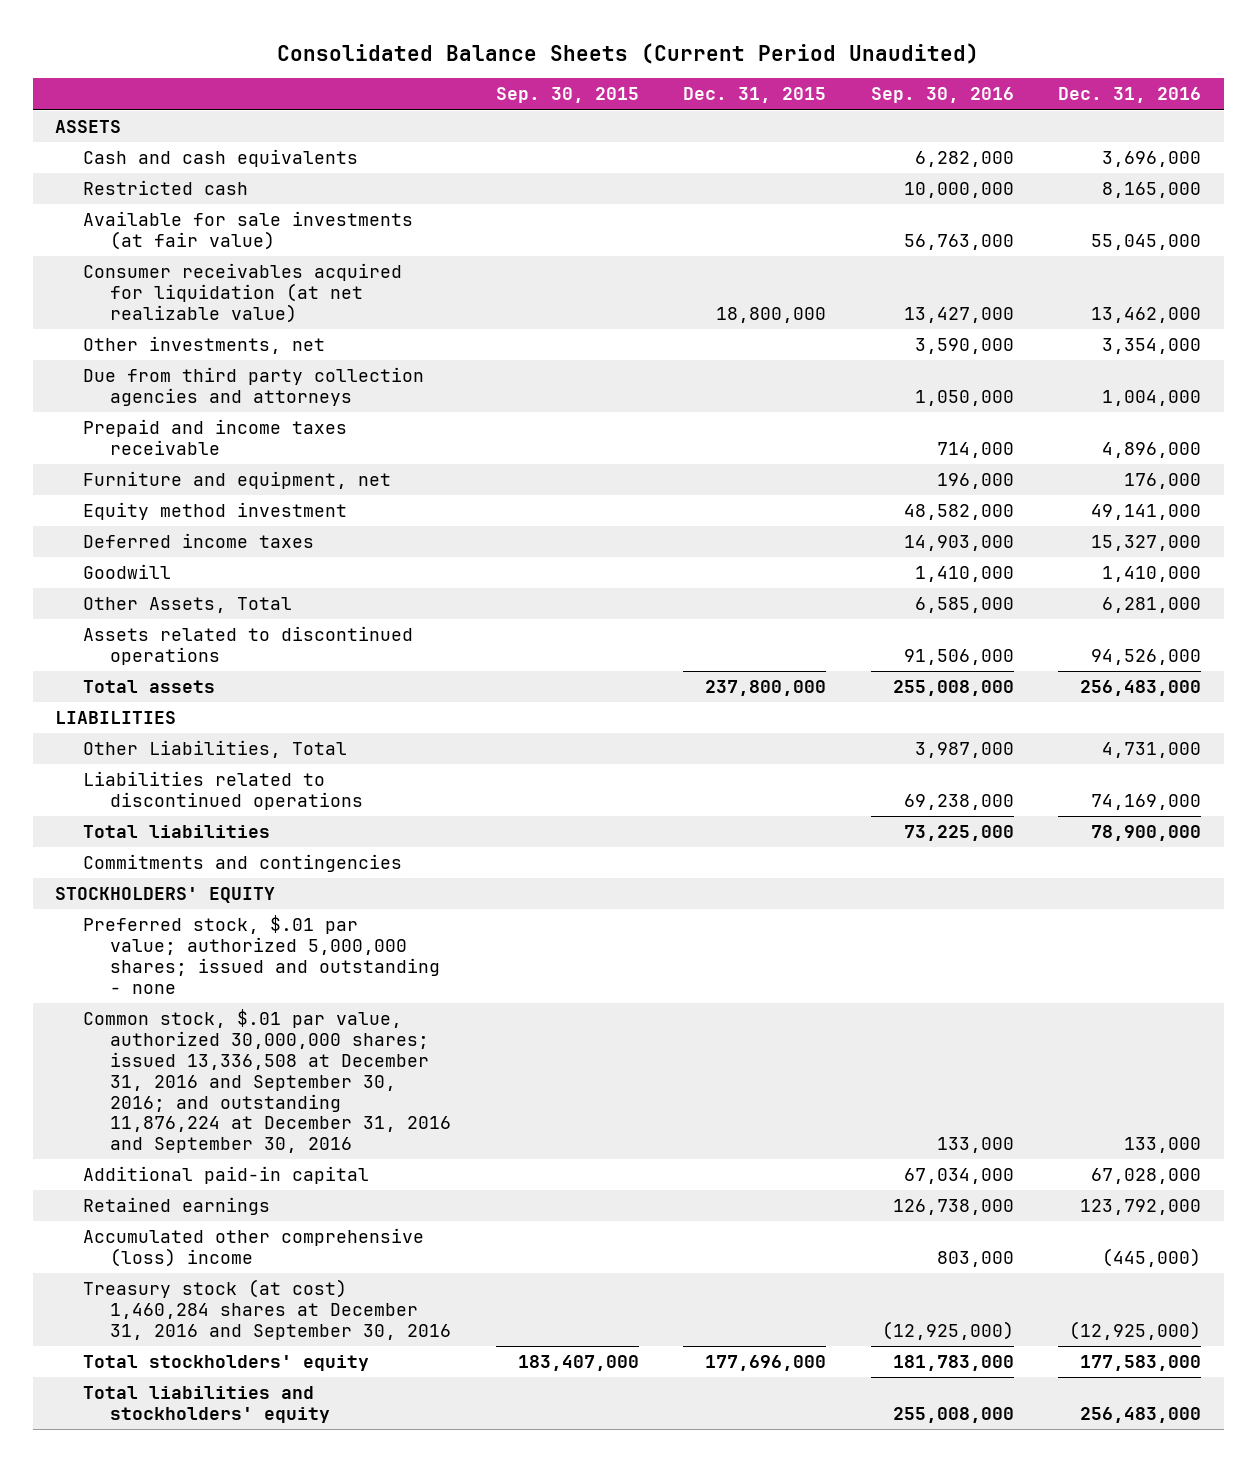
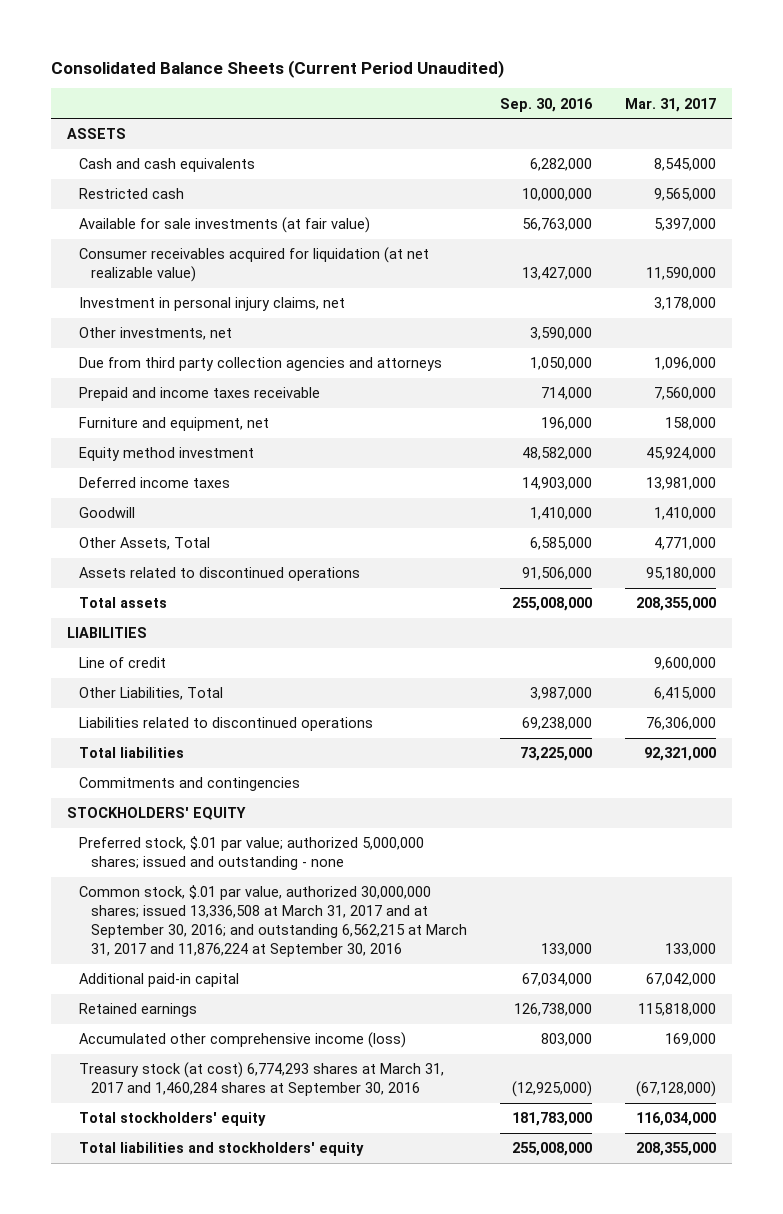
[495,87,639,104] Sep. 30, 2015 -> none
[683,87,827,104] Dec. 31, 2015 -> none
[1058,87,1202,104] Dec. 31, 2016 -> none
none -> [624,97,716,112] Mar. 31, 2017
none -> [79,297,346,312] Investment in personal injury claims, net
none -> [79,657,167,669] Line of credit
[82,1009,452,1154] Common stock, $.01 par value, authorized 30,000,000 shares; issued 13,336,508 at December 31, 2016 and September 30, 2016; and outstanding 11,876,224 at December 31, 2016 and September 30, 2016 -> [79,885,467,958] Common stock, $.01 par value, authorized 30,000,000 shares; issued 13,336,508 at March 31, 2017 and at September 30, 2016; and outstanding 6,562,215 at March 31, 2017 and 11,876,224 at September 30, 2016
[82,1228,424,1267] Accumulated other comprehensive (loss) income -> [79,1032,407,1049] Accumulated other comprehensive income (loss)
[82,1279,452,1340] Treasury stock (at cost) 1,460,284 shares at December 31, 2016 and September 30, 2016 -> [79,1062,445,1097] Treasury stock (at cost) 6,774,293 shares at March 31, 2017 and 1,460,284 shares at September 30, 2016

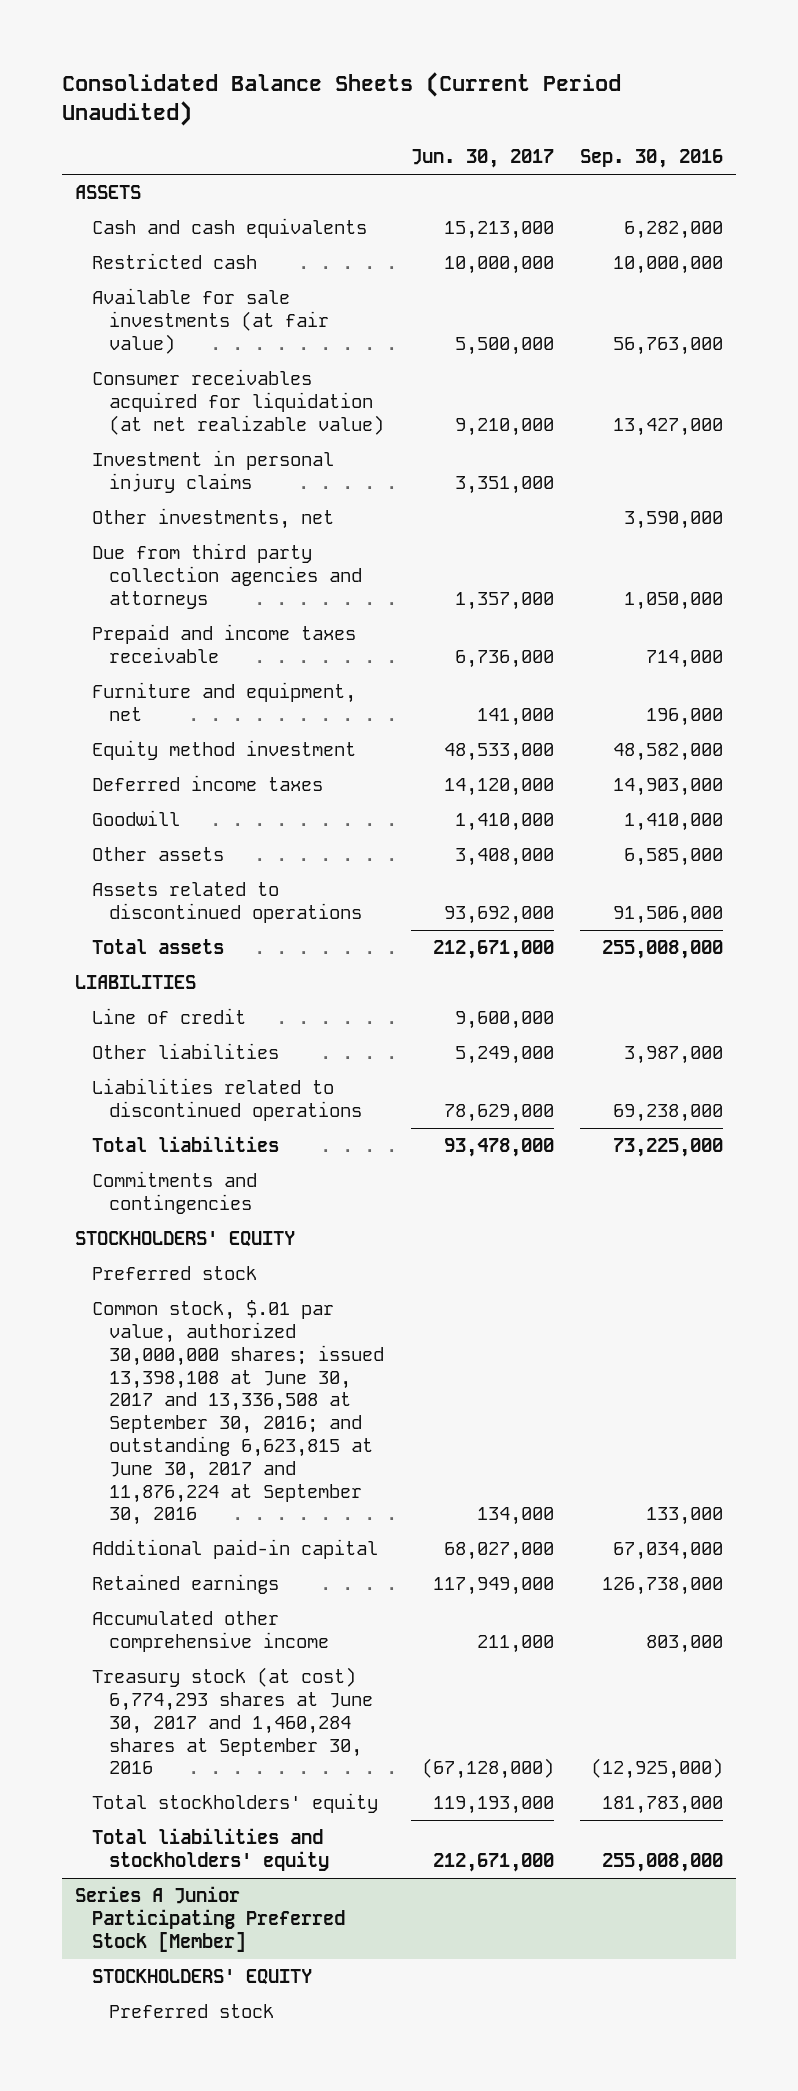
[624,97,716,112] Mar. 31, 2017 -> none
none -> [410,149,554,169] Jun. 30, 2017
[79,297,346,312] Investment in personal injury claims, net -> [92,450,335,493] Investment in personal injury claims
[79,537,211,551] Other Assets, Total -> [92,847,225,862] Other assets
[79,687,224,701] Other Liabilities, Total -> [92,1043,280,1060] Other liabilities
[79,836,425,871] Preferred stock, $.01 par value; authorized 5,000,000 shares; issued and outstanding - none -> [92,1266,258,1281] Preferred stock
[79,885,467,958] Common stock, $.01 par value, authorized 30,000,000 shares; issued 13,336,508 at March 31, 2017 and at September 30, 2016; and outstanding 6,562,215 at March 31, 2017 and 11,876,224 at September 30, 2016 -> [92,1300,385,1526] Common stock, $.01 par value, authorized 30,000,000 shares; issued 13,398,108 at June 30, 2017 and 13,336,508 at September 30, 2016; and outstanding 6,623,815 at June 30, 2017 and 11,876,224 at September 30, 2016
[79,1032,407,1049] Accumulated other comprehensive income (loss) -> [92,1611,330,1652] Accumulated other comprehensive income
[79,1062,445,1097] Treasury stock (at cost) 6,774,293 shares at March 31, 2017 and 1,460,284 shares at September 30, 2016 -> [92,1667,374,1775] Treasury stock (at cost) 6,774,293 shares at June 30, 2017 and 1,460,284 shares at September 30, 2016
none -> [74,1886,346,1952] Series A Junior Participating Preferred Stock [Member]
none -> [92,1969,313,1985] STOCKHOLDERS' EQUITY
none -> [109,2004,275,2019] Preferred stock

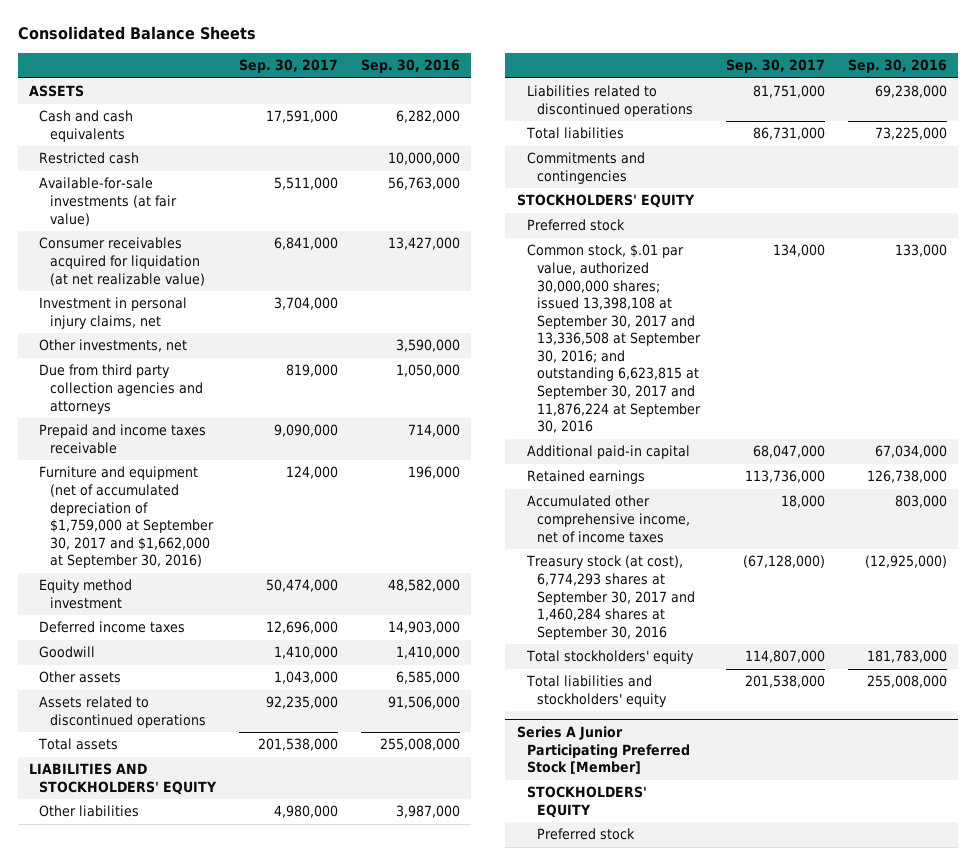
[61,71,621,127] Consolidated Balance Sheets (Current Period Unaudited) -> [17,26,256,41] Consolidated Balance Sheets
[410,149,554,169] Jun. 30, 2017 -> none
none -> [239,59,339,74] Sep. 30, 2017
[92,288,330,354] Available for sale investments (at fair value) -> [39,177,177,226] Available-for-sale investments (at fair value)
[92,450,335,493] Investment in personal injury claims -> [39,297,188,329] Investment in personal injury claims, net
[92,682,357,721] Furniture and equipment, net -> [39,466,214,569] Furniture and equipment (net of accumulated depreciation of $1,759,000 at September 30, 2017 and $1,662,000 at September 30, 2016)
[74,975,196,990] LIABILITIES -> none
[92,1008,247,1025] Line of credit -> none
none -> [29,763,218,795] LIABILITIES AND STOCKHOLDERS' EQUITY
[92,1300,385,1526] Common stock, $.01 par value, authorized 30,000,000 shares; issued 13,398,108 at June 30, 2017 and 13,336,508 at September 30, 2016; and outstanding 6,623,815 at June 30, 2017 and 11,876,224 at September 30, 2016 -> [526,244,701,434] Common stock, $.01 par value, authorized 30,000,000 shares; issued 13,398,108 at September 30, 2017 and 13,336,508 at September 30, 2016; and outstanding 6,623,815 at September 30, 2017 and 11,876,224 at September 30, 2016
[92,1611,330,1652] Accumulated other comprehensive income -> [526,495,690,543] Accumulated other comprehensive income, net of income taxes
[92,1667,374,1775] Treasury stock (at cost) 6,774,293 shares at June 30, 2017 and 1,460,284 shares at September 30, 2016 -> [525,555,695,640] Treasury stock (at cost), 6,774,293 shares at September 30, 2017 and 1,460,284 shares at September 30, 2016

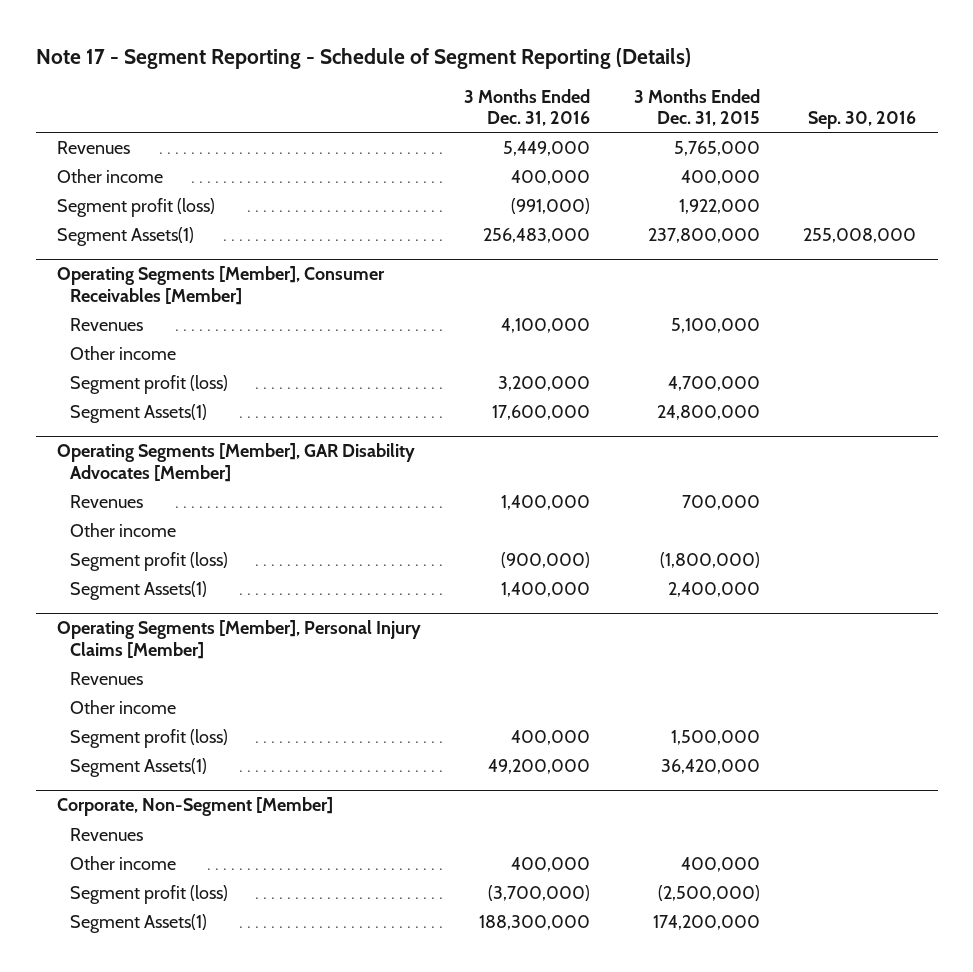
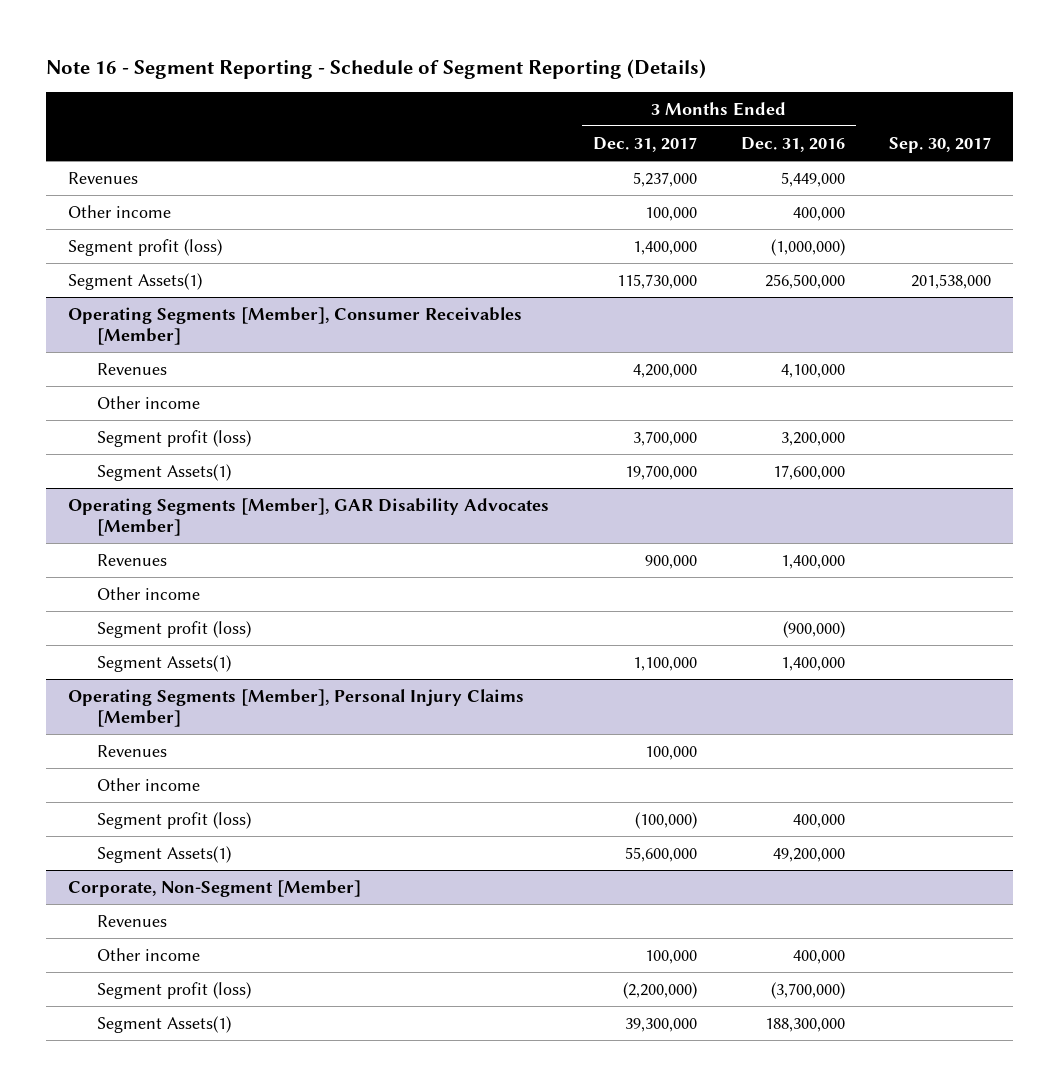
[35,47,691,69] Note 17 - Segment Reporting - Schedule of Segment Reporting (Details) -> [46,58,707,79] Note 16 - Segment Reporting - Schedule of Segment Reporting (Details)
[633,88,760,126] 3 Months Ended Dec. 31, 2015 -> none
[808,110,917,129] Sep. 30, 2016 -> none
none -> [593,136,698,152] Dec. 31, 2017
none -> [888,136,991,153] Sep. 30, 2017
[511,197,591,214] (991,000) -> [770,238,845,256] (1,000,000)
[483,227,591,243] 256,483,000 -> [764,273,845,289] 256,500,000

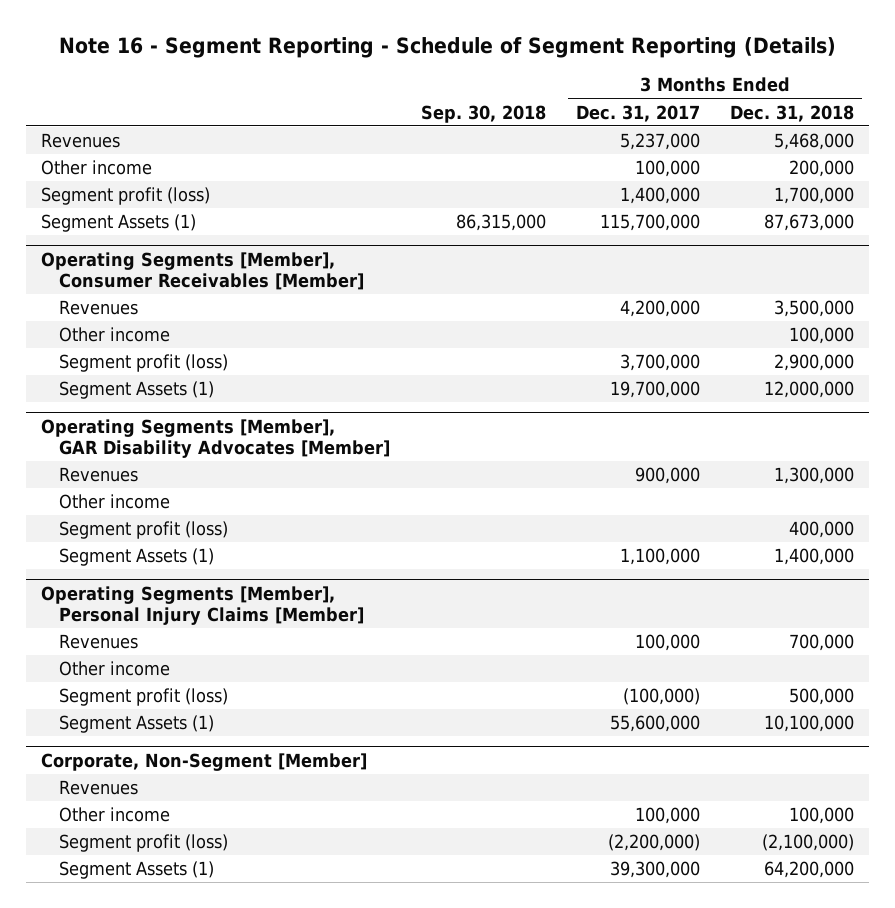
[740,136,845,152] Dec. 31, 2016 -> none
[888,136,991,153] Sep. 30, 2017 -> none
none -> [420,104,546,123] Sep. 30, 2018
none -> [730,104,855,122] Dec. 31, 2018
[68,272,203,290] Segment Assets(1) -> [40,214,196,233] Segment Assets (1)
[617,273,698,289] 115,730,000 -> [599,214,700,232] 115,700,000
[96,463,231,481] Segment Assets(1) -> [59,381,215,400] Segment Assets (1)
[96,654,231,672] Segment Assets(1) -> [59,548,215,567] Segment Assets (1)
[96,845,231,863] Segment Assets(1) -> [59,715,215,734] Segment Assets (1)
[96,1015,231,1033] Segment Assets(1) -> [59,861,215,880] Segment Assets (1)

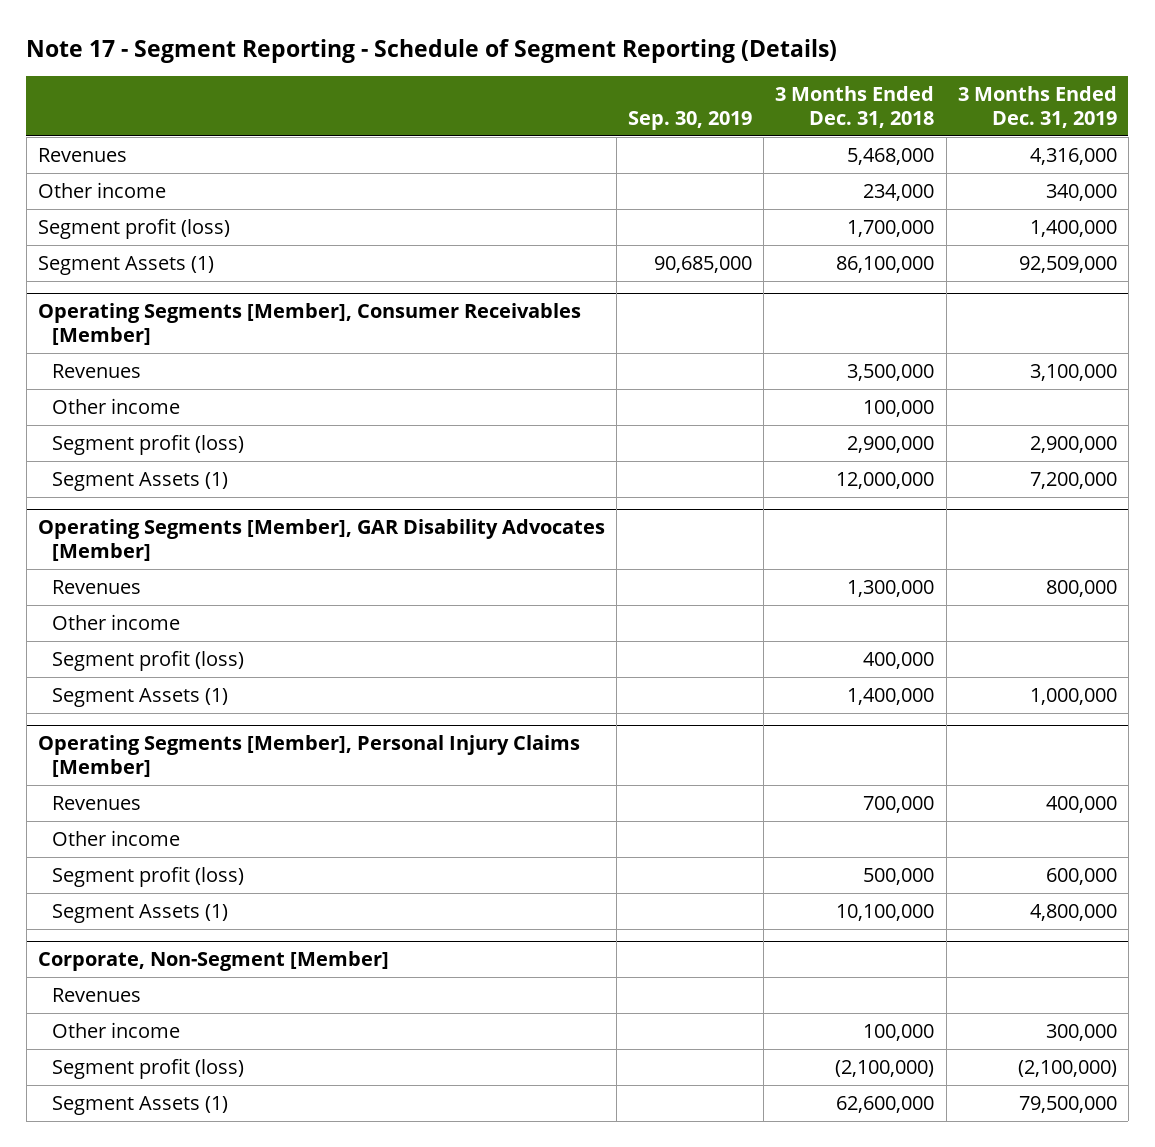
[58,37,836,59] Note 16 - Segment Reporting - Schedule of Segment Reporting (Details) -> [26,38,838,63] Note 17 - Segment Reporting - Schedule of Segment Reporting (Details)
[420,104,546,123] Sep. 30, 2018 -> none
[575,104,700,122] Dec. 31, 2017 -> none
none -> [628,110,753,130] Sep. 30, 2019
none -> [957,85,1117,128] 3 Months Ended Dec. 31, 2019
[789,160,855,178] 200,000 -> [863,183,935,201] 234,000
[764,214,855,232] 87,673,000 -> [836,255,935,273] 86,100,000
[764,861,855,879] 64,200,000 -> [836,1095,935,1113] 62,600,000

